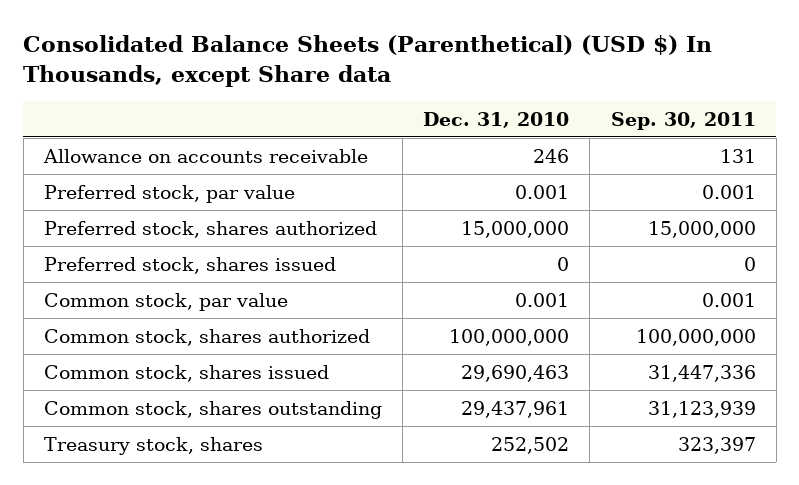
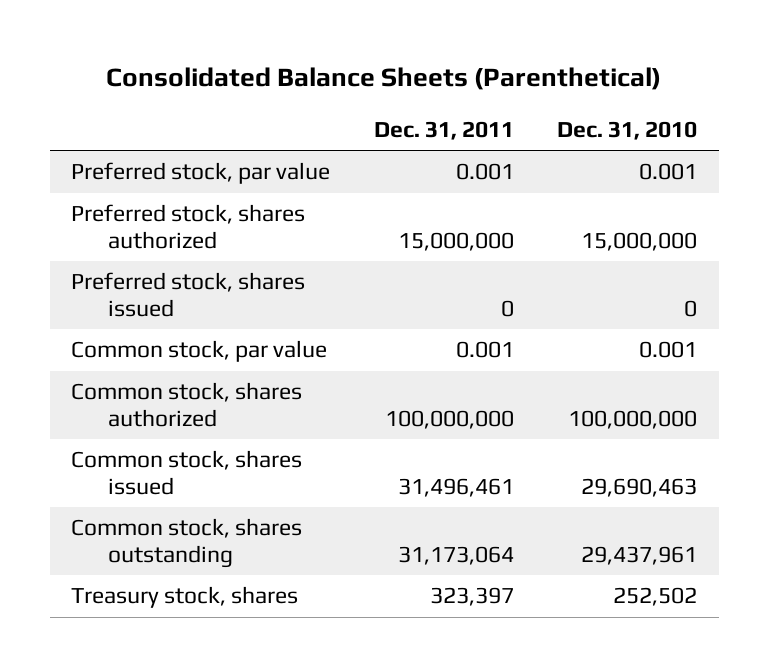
[23,35,713,87] Consolidated Balance Sheets (Parenthetical) (USD $) In Thousands, except Share data -> [106,66,662,90] Consolidated Balance Sheets (Parenthetical)
[610,111,756,130] Sep. 30, 2011 -> none
none -> [373,120,514,140] Dec. 31, 2011
[42,148,368,163] Allowance on accounts receivable -> none

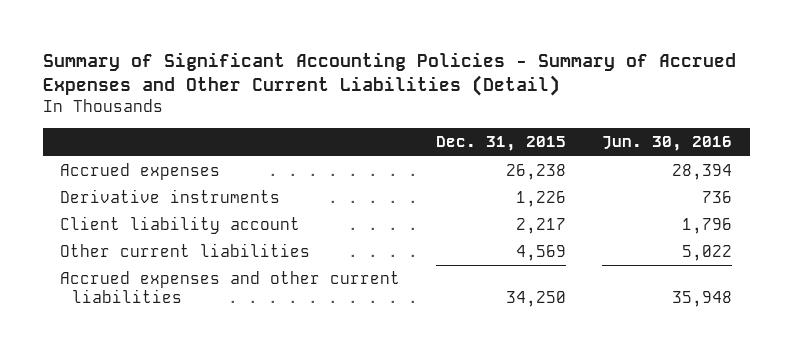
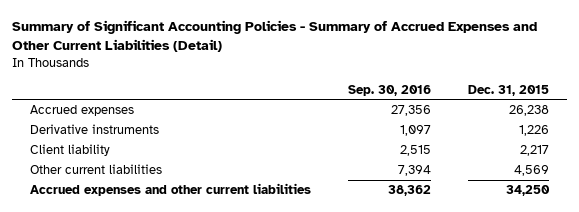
[602,136,733,152] Jun. 30, 2016 -> none
none -> [347,84,431,96] Sep. 30, 2016
[60,216,301,235] Client liability account -> [30,144,111,157] Client liability

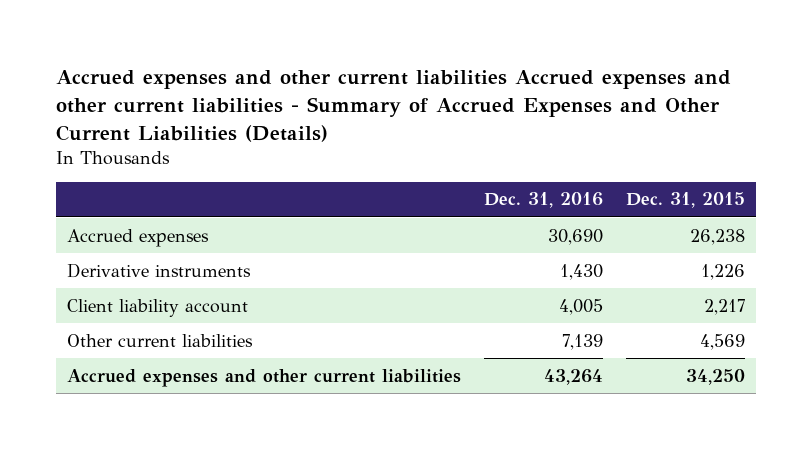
[12,20,538,53] Summary of Significant Accounting Policies - Summary of Accrued Expenses and Other Current Liabilities (Detail) -> [56,69,732,142] Accrued expenses and other current liabilities Accrued expenses and other current liabilities - Summary of Accrued Expenses and Other Current Liabilities (Details)
[347,84,431,96] Sep. 30, 2016 -> none
none -> [484,192,604,209] Dec. 31, 2016
[30,144,111,157] Client liability -> [67,298,249,317] Client liability account

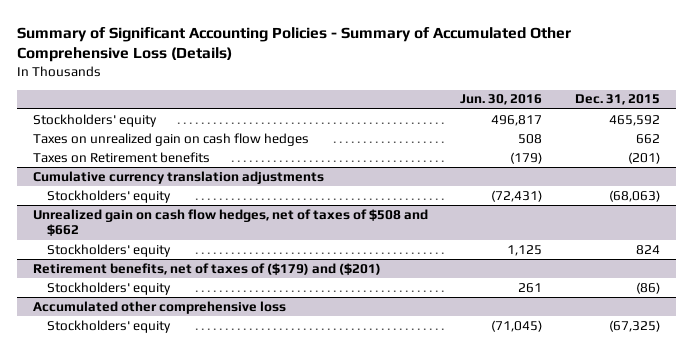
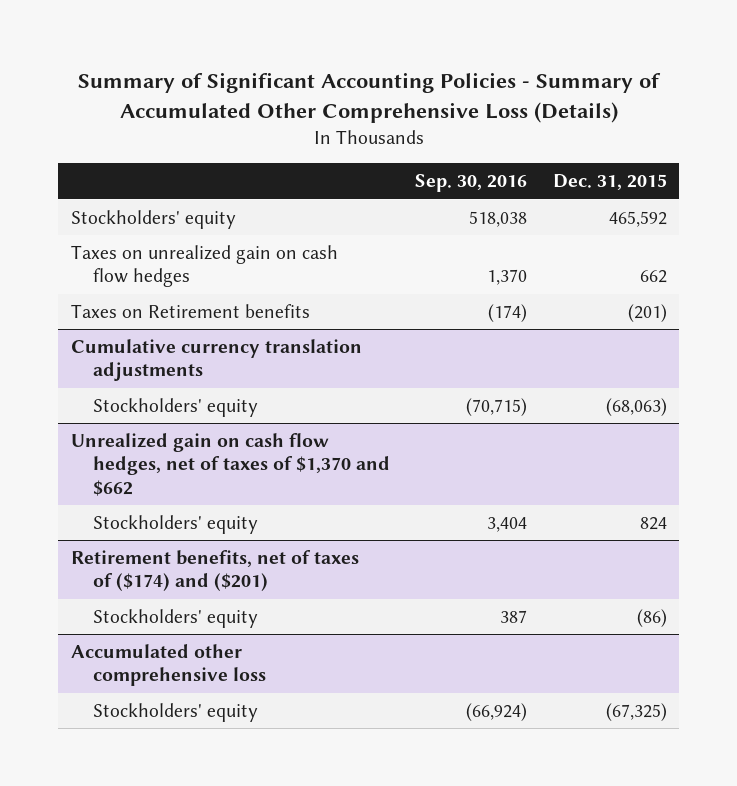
[460,94,543,106] Jun. 30, 2016 -> none
none -> [415,174,528,193] Sep. 30, 2016
[33,208,429,237] Unrealized gain on cash flow hedges, net of taxes of $508 and $662 -> [70,432,391,496] Unrealized gain on cash flow hedges, net of taxes of $1,370 and $662
[33,262,382,275] Retirement benefits, net of taxes of ($179) and ($201) -> [70,549,359,592] Retirement benefits, net of taxes of ($174) and ($201)

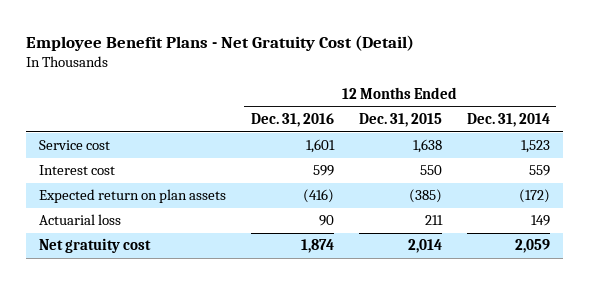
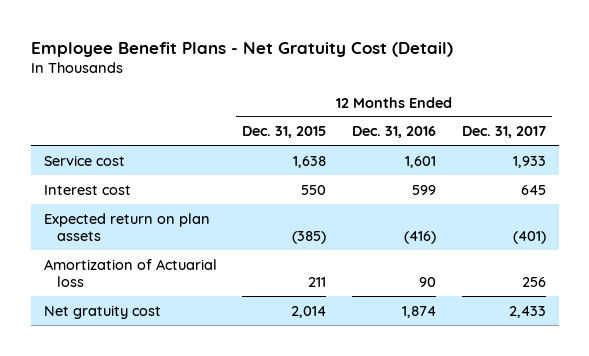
[467,113,551,128] Dec. 31, 2014 -> none
none -> [461,126,546,139] Dec. 31, 2017
[38,214,121,226] Actuarial loss -> [43,258,217,287] Amortization of Actuarial loss

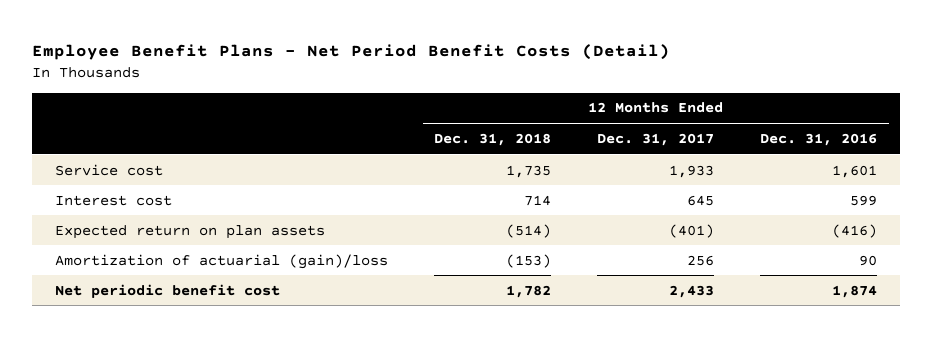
[30,41,453,57] Employee Benefit Plans - Net Gratuity Cost (Detail) -> [32,44,671,61] Employee Benefit Plans - Net Period Benefit Costs (Detail)
[242,126,327,139] Dec. 31, 2015 -> none
none -> [434,132,552,146] Dec. 31, 2018
[43,258,217,287] Amortization of Actuarial loss -> [55,253,389,269] Amortization of actuarial (gain)/loss
[43,304,161,319] Net gratuity cost -> [55,283,281,298] Net periodic benefit cost

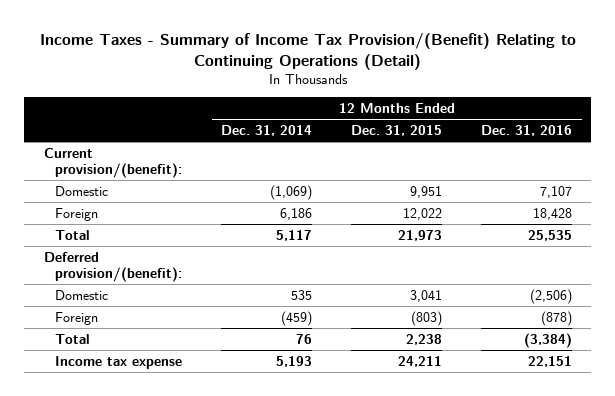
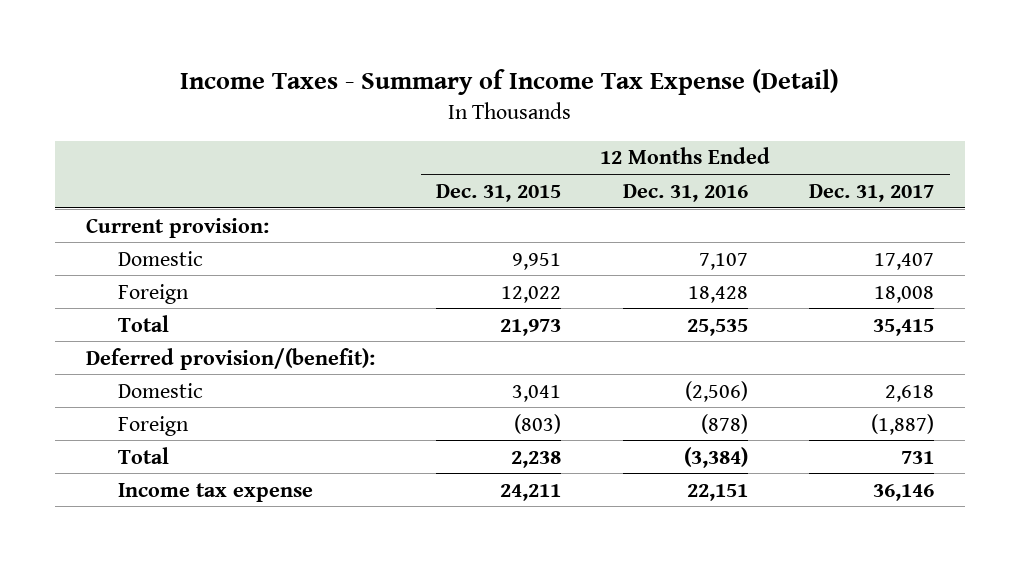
[39,32,576,70] Income Taxes - Summary of Income Tax Provision/(Benefit) Relating to Continuing Operations (Detail) -> [179,68,839,95] Income Taxes - Summary of Income Tax Expense (Detail)
[221,124,313,136] Dec. 31, 2014 -> none
none -> [809,183,935,202] Dec. 31, 2017
[43,147,183,178] Current provision/(benefit): -> [85,217,269,238] Current provision:

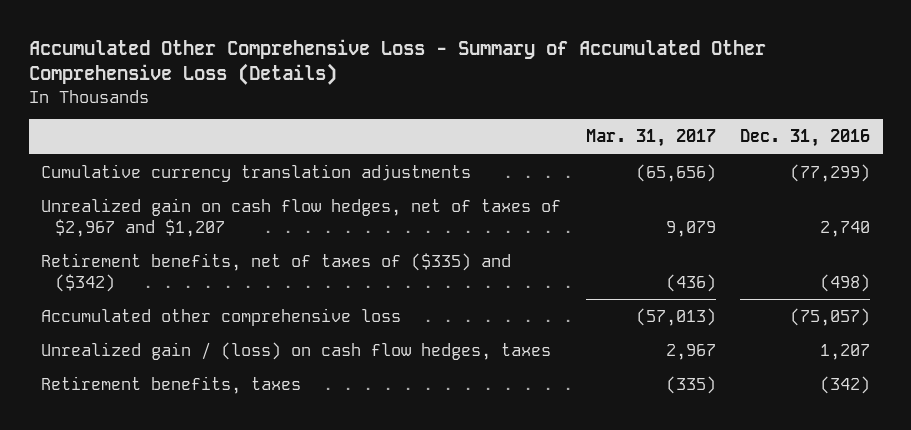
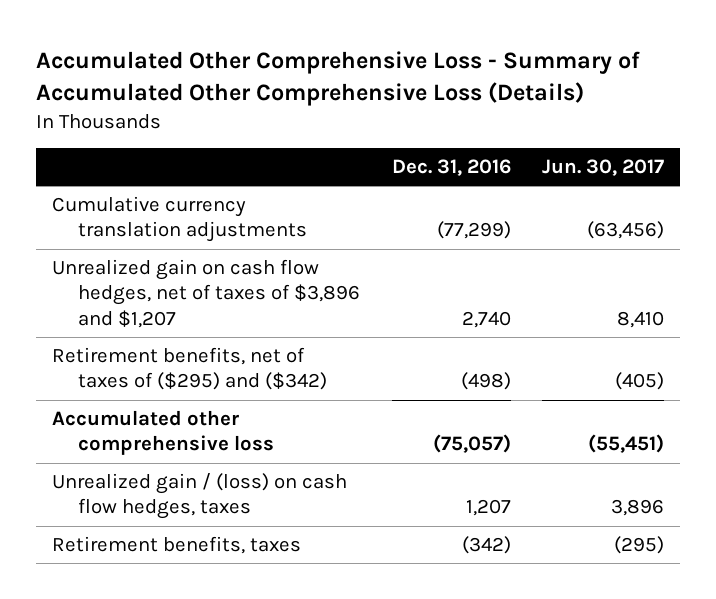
[585,129,716,148] Mar. 31, 2017 -> none
none -> [541,159,664,177] Jun. 30, 2017
[41,197,562,238] Unrealized gain on cash flow hedges, net of taxes of $2,967 and $1,207 -> [51,259,361,328] Unrealized gain on cash flow hedges, net of taxes of $3,896 and $1,207
[41,252,512,293] Retirement benefits, net of taxes of ($335) and ($342) -> [51,347,328,391] Retirement benefits, net of taxes of ($295) and ($342)

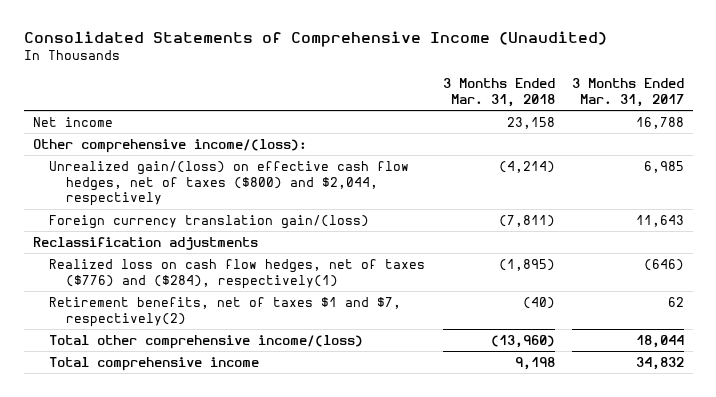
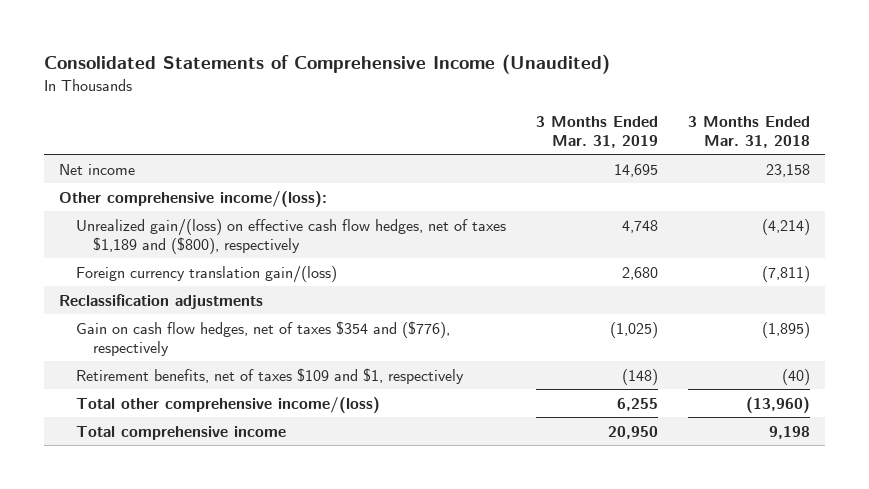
[571,78,684,107] 3 Months Ended Mar. 31, 2017 -> none
none -> [535,115,658,148] 3 Months Ended Mar. 31, 2019
[49,160,410,207] Unrealized gain/(loss) on effective cash flow hedges, net of taxes ($800) and $2,044, respectively -> [75,218,506,254] Unrealized gain/(loss) on effective cash flow hedges, net of taxes $1,189 and ($800), respectively
[49,258,426,289] Realized loss on cash flow hedges, net of taxes ($776) and ($284), respectively(1) -> [75,320,450,356] Gain on cash flow hedges, net of taxes $354 and ($776), respectively
[49,296,402,327] Retirement benefits, net of taxes $1 and $7, respectively(2) -> [75,367,464,384] Retirement benefits, net of taxes $109 and $1, respectively

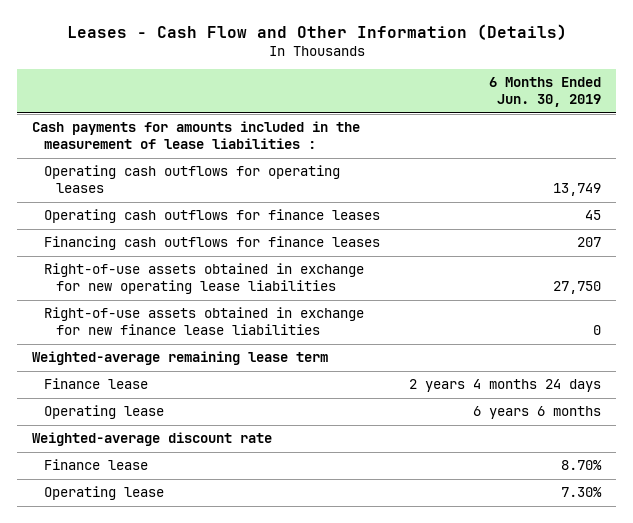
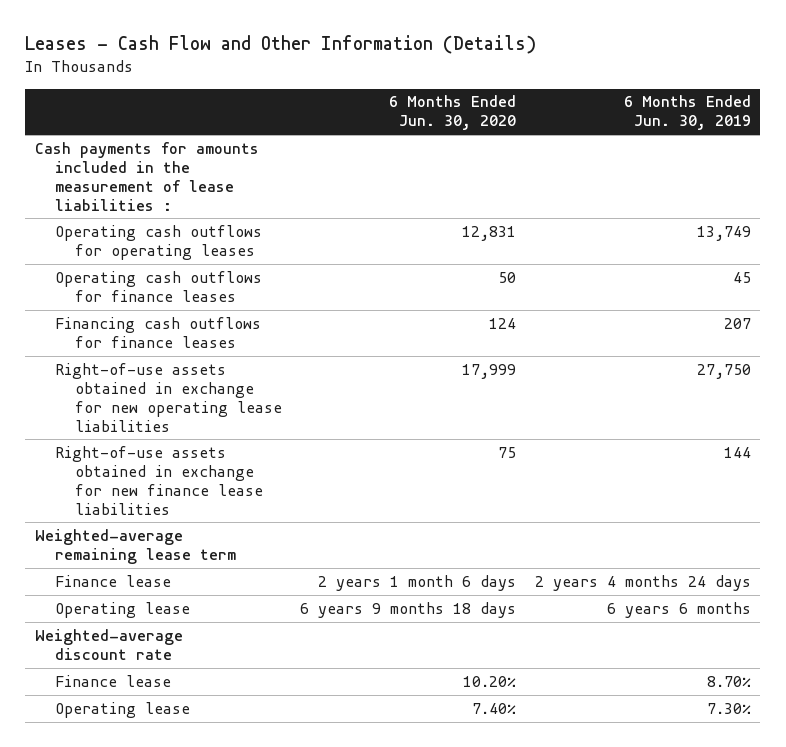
none -> [389,95,517,131] 6 Months Ended Jun. 30, 2020
[593,325,602,336] 0 -> [724,446,752,458] 144

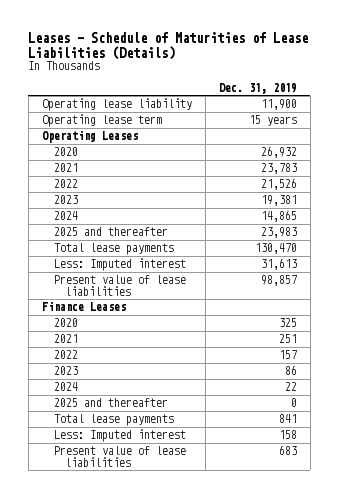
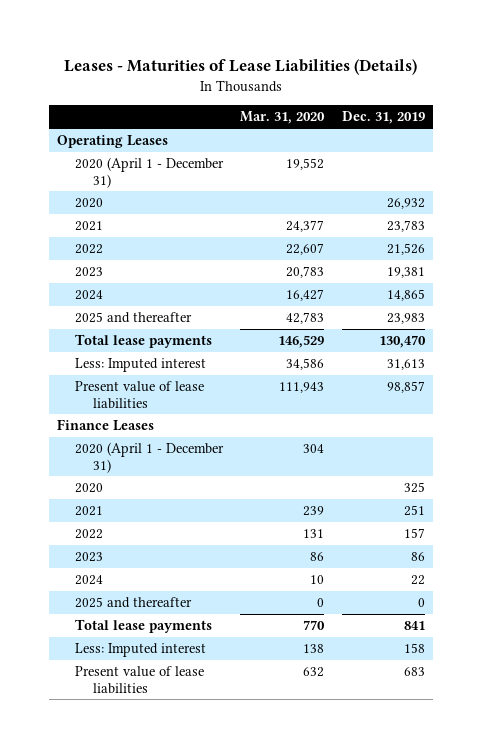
[28,32,309,60] Leases - Schedule of Maturities of Lease Liabilities (Details) -> [63,59,417,76] Leases - Maturities of Lease Liabilities (Details)
none -> [240,111,326,125] Mar. 31, 2020
[41,98,192,112] Operating lease liability -> none
[41,114,162,128] Operating lease term -> none
none -> [75,157,225,188] 2020 (April 1 - December 31)
none -> [75,442,225,473] 2020 (April 1 - December 31)

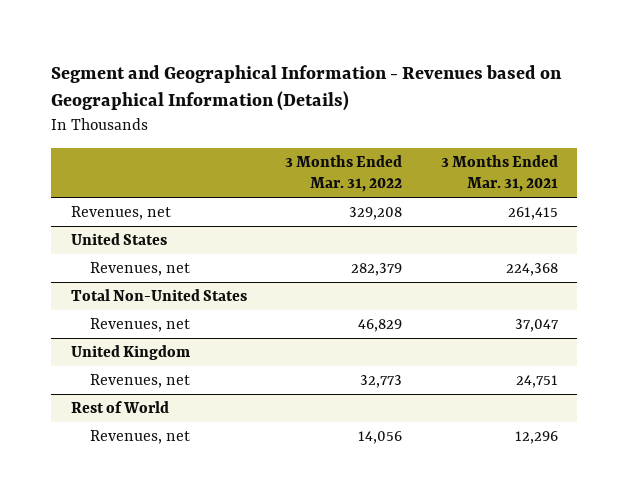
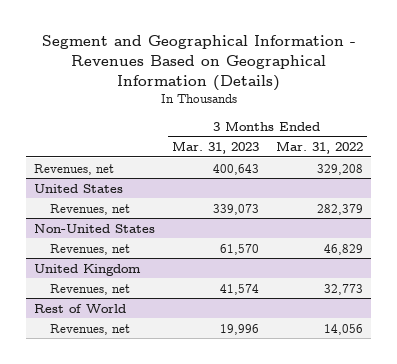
[51,64,563,112] Segment and Geographical Information - Revenues based on Geographical Information (Details) -> [41,34,356,91] Segment and Geographical Information - Revenues Based on Geographical Information (Details)
[440,154,558,193] 3 Months Ended Mar. 31, 2021 -> none
none -> [172,141,260,155] Mar. 31, 2023
[70,289,247,302] Total Non-United States -> [34,223,156,233] Non-United States

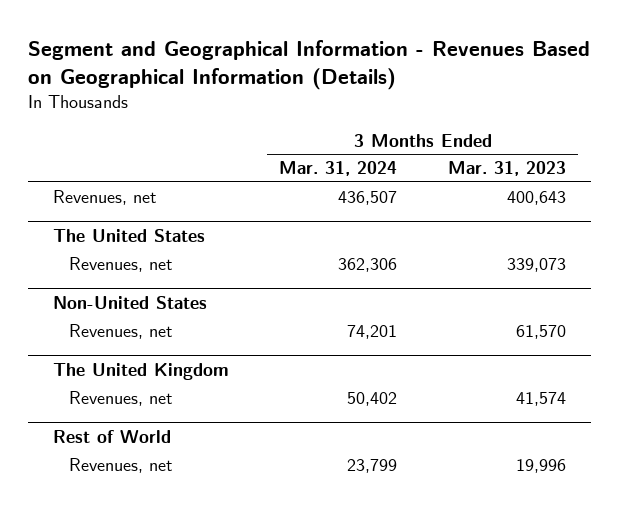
[275,141,363,155] Mar. 31, 2022 -> none
none -> [279,161,398,177] Mar. 31, 2024
[34,183,124,193] United States -> [52,229,205,243] The United States
[34,263,142,276] United Kingdom -> [52,363,229,381] The United Kingdom

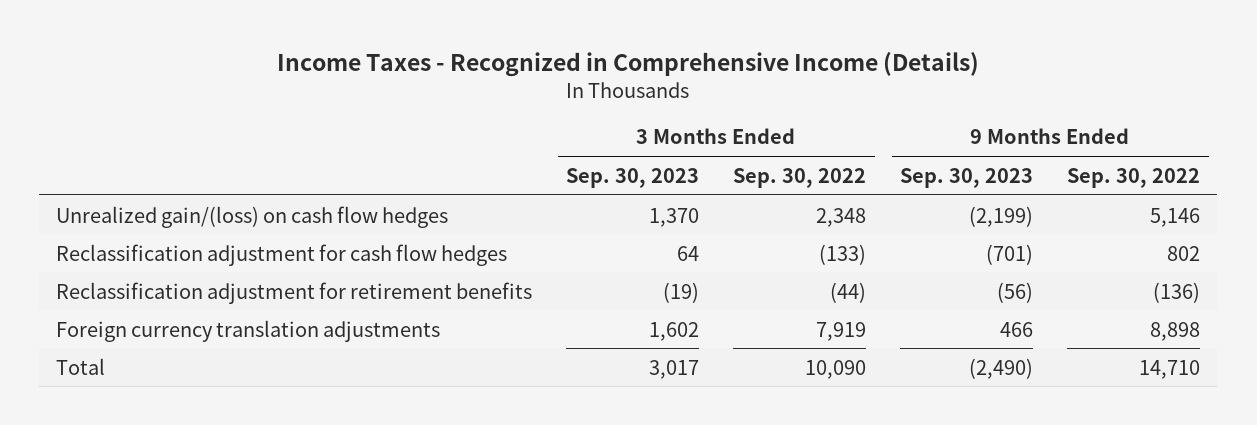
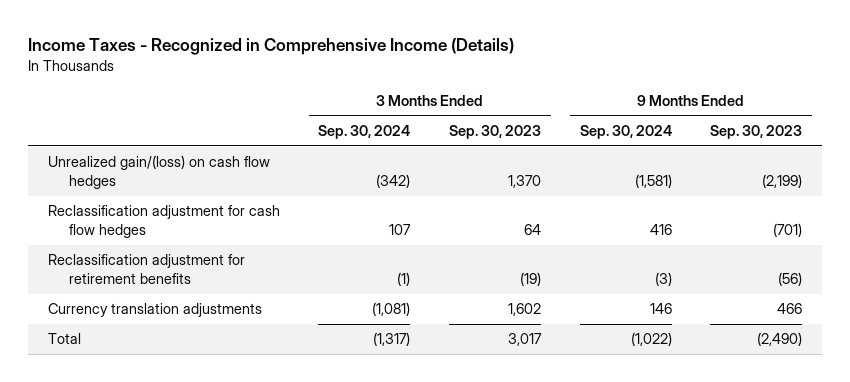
[733,167,867,188] Sep. 30, 2022 -> none
[1067,167,1201,188] Sep. 30, 2022 -> none
none -> [318,125,411,140] Sep. 30, 2024
none -> [579,125,672,140] Sep. 30, 2024
[56,319,441,342] Foreign currency translation adjustments -> [47,303,262,318] Currency translation adjustments

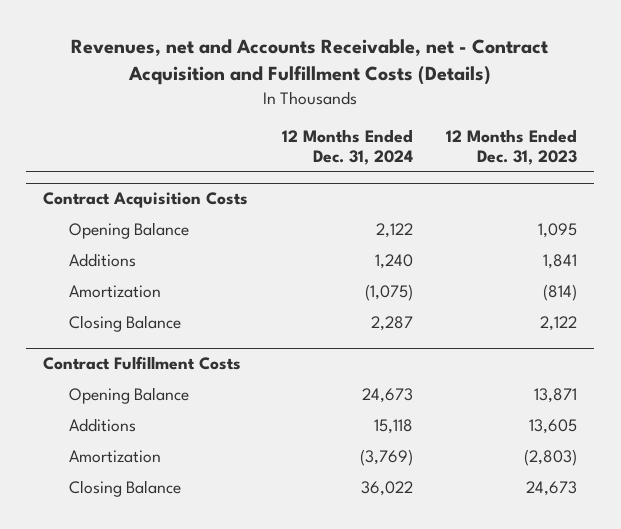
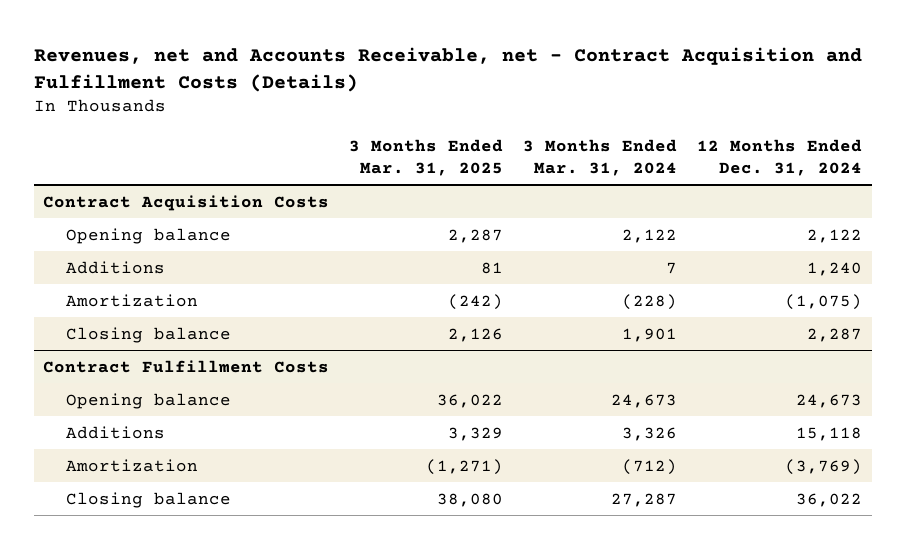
[446,128,578,166] 12 Months Ended Dec. 31, 2023 -> none
none -> [349,138,504,176] 3 Months Ended Mar. 31, 2025
none -> [522,138,677,176] 3 Months Ended Mar. 31, 2024
[69,222,190,240] Opening Balance -> [65,227,231,244] Opening balance
[69,315,182,333] Closing Balance -> [65,326,231,343] Closing balance
[69,387,190,405] Opening Balance -> [65,392,231,409] Opening balance
[69,480,182,498] Closing Balance -> [65,491,231,508] Closing balance

